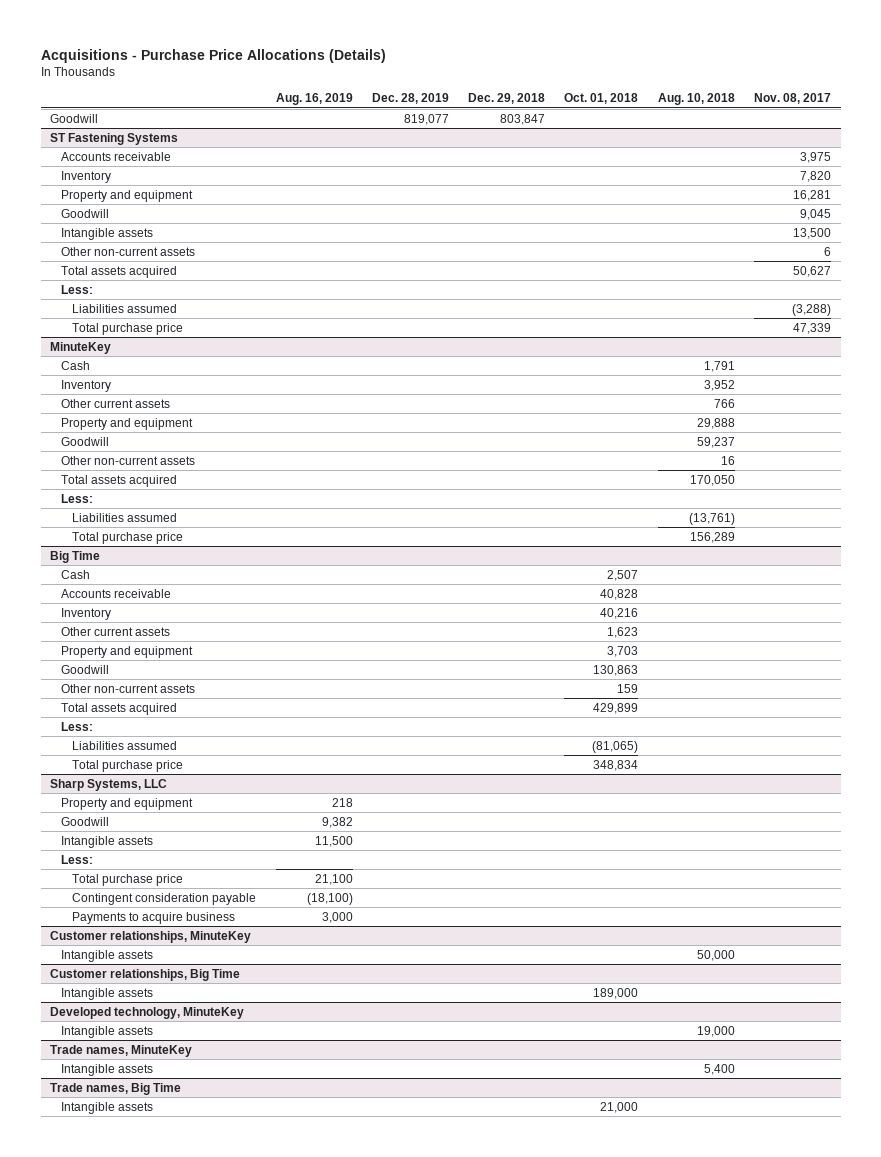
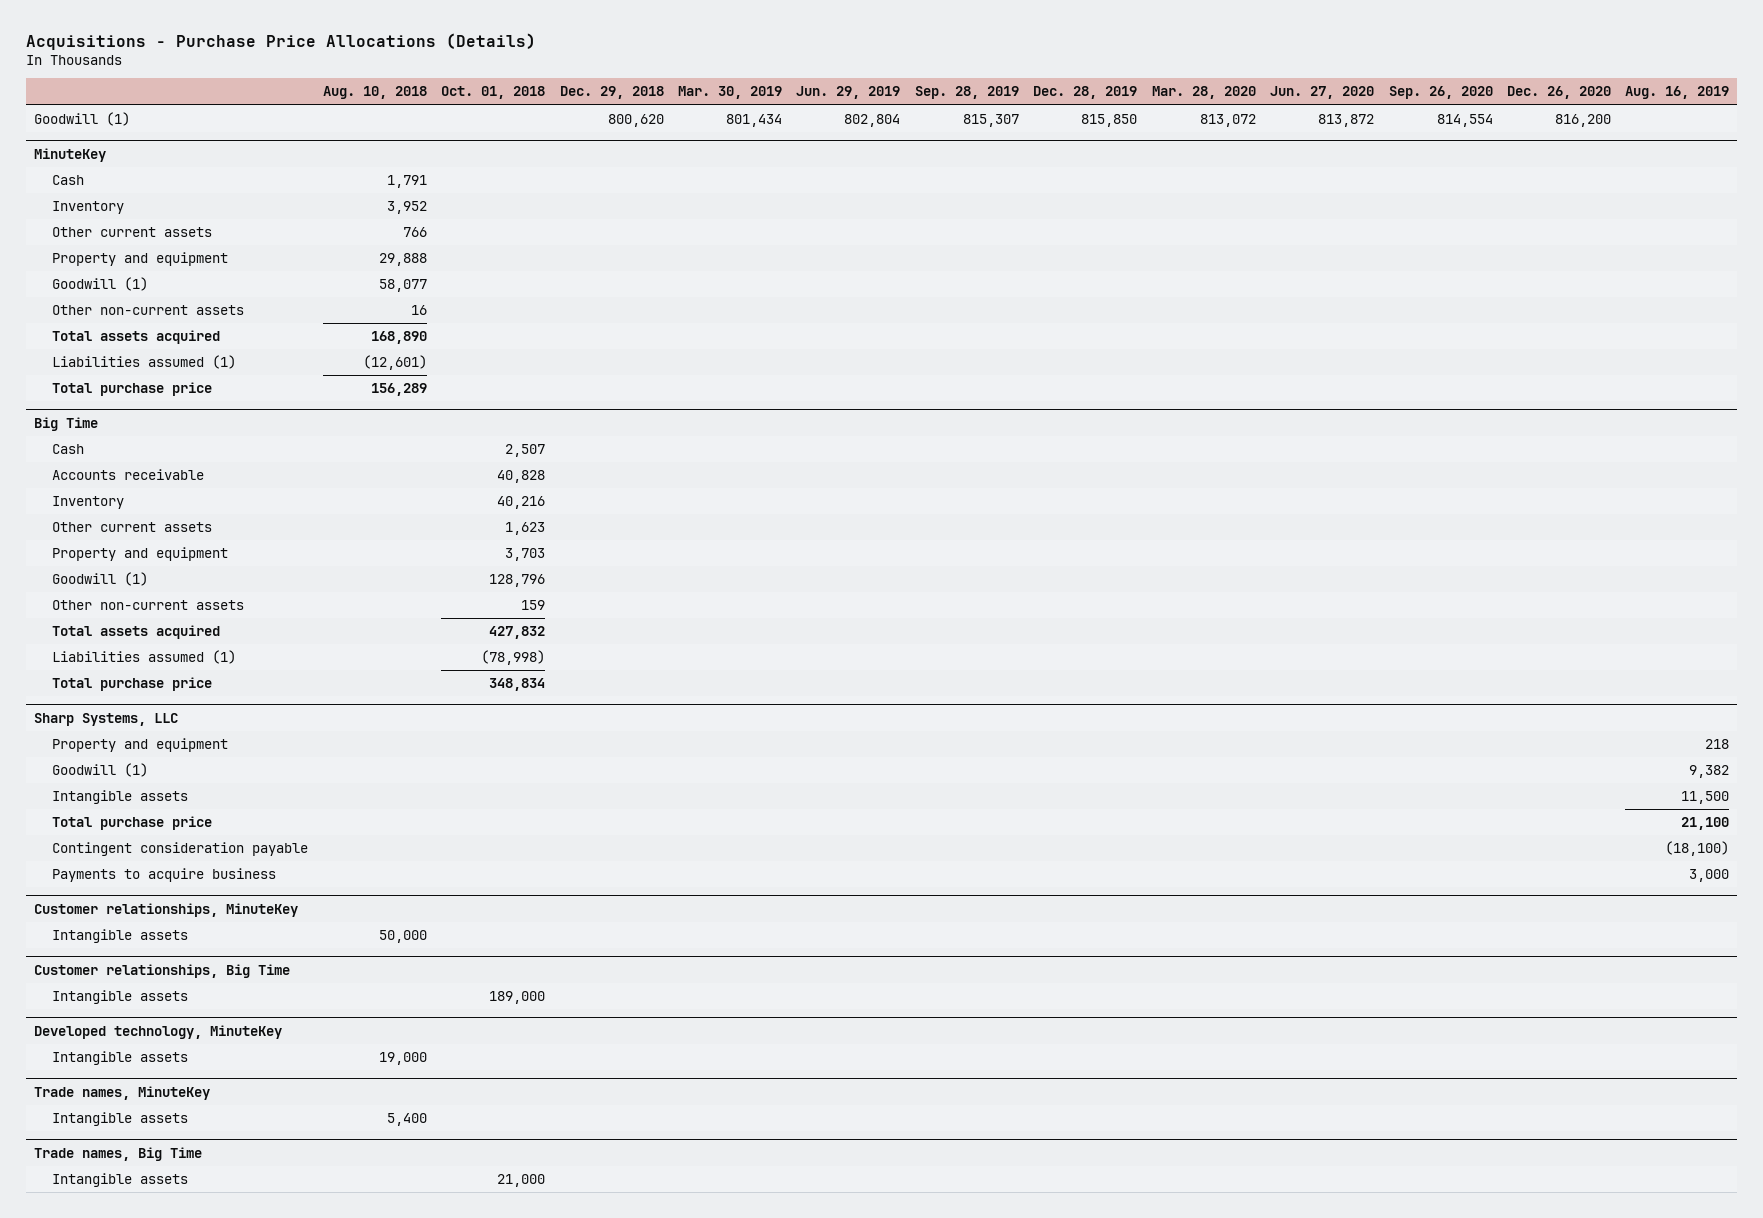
[753,93,831,105] Nov. 08, 2017 -> none
none -> [678,86,783,100] Mar. 30, 2019
none -> [796,86,901,100] Jun. 29, 2019
none -> [914,86,1019,100] Sep. 28, 2019
none -> [1151,86,1256,100] Mar. 28, 2020
none -> [1270,86,1375,100] Jun. 27, 2020
none -> [1388,86,1493,100] Sep. 26, 2020
none -> [1506,86,1611,100] Dec. 26, 2020
[50,132,179,145] ST Fastening Systems -> none
[61,151,172,161] Accounts receivable -> none
[61,170,112,183] Inventory -> none
[61,189,194,202] Property and equipment -> none
[61,208,110,218] Goodwill -> none
[61,227,154,240] Intangible assets -> none
[61,246,196,256] Other non-current assets -> none
[61,265,178,278] Total assets acquired -> none
[61,284,94,294] Less: -> none
[72,303,178,313] Liabilities assumed -> none
[72,322,184,335] Total purchase price -> none
[50,113,99,123] Goodwill -> [33,112,130,127] Goodwill (1)
[403,113,449,125] 819,077 -> [1081,114,1138,128] 815,850
[500,113,546,125] 803,847 -> [607,114,664,128] 800,620
[61,436,110,446] Goodwill -> [52,277,149,292] Goodwill (1)
[696,436,735,448] 59,237 -> [378,279,427,293] 58,077
[61,493,94,503] Less: -> none
[689,474,735,486] 170,050 -> [370,331,427,345] 168,890
[72,512,178,522] Liabilities assumed -> [52,355,237,370] Liabilities assumed (1)
[688,512,735,525] (13,761) -> [362,355,427,371] (12,601)
[61,664,110,674] Goodwill -> [52,572,149,587] Goodwill (1)
[593,664,639,676] 130,863 -> [489,574,546,588] 128,796
[61,721,94,731] Less: -> none
[593,702,639,714] 429,899 -> [489,626,546,640] 427,832
[72,740,178,750] Liabilities assumed -> [52,650,237,665] Liabilities assumed (1)
[592,740,639,753] (81,065) -> [481,650,546,666] (78,998)
[61,816,110,826] Goodwill -> [52,763,149,778] Goodwill (1)
[61,854,94,864] Less: -> none

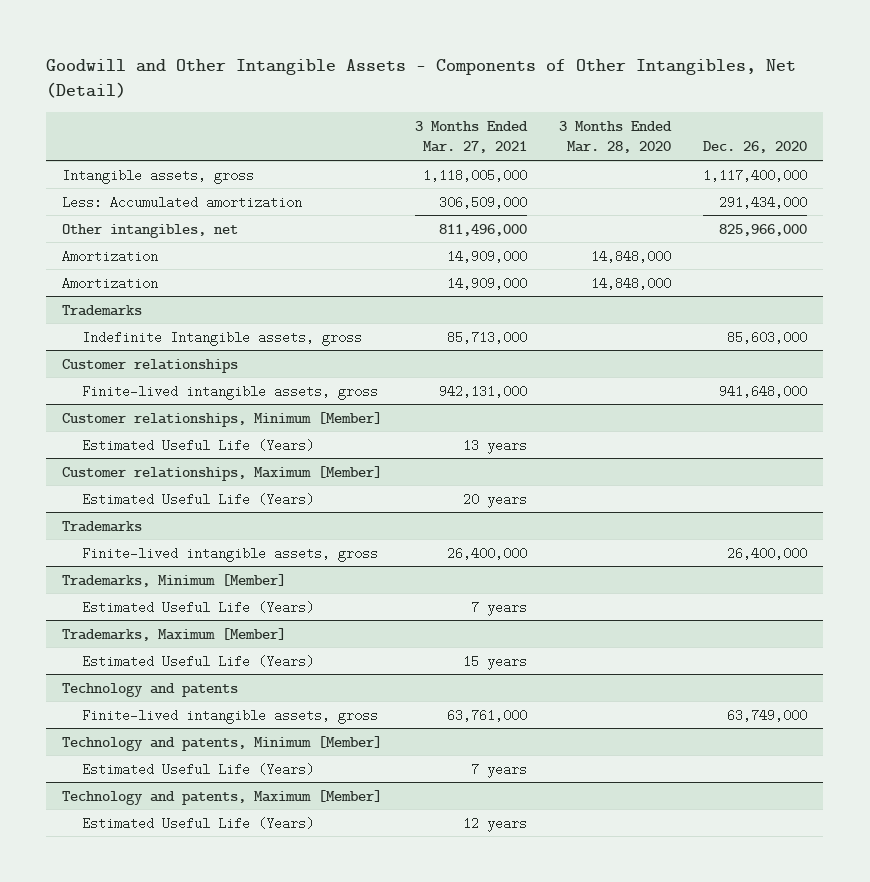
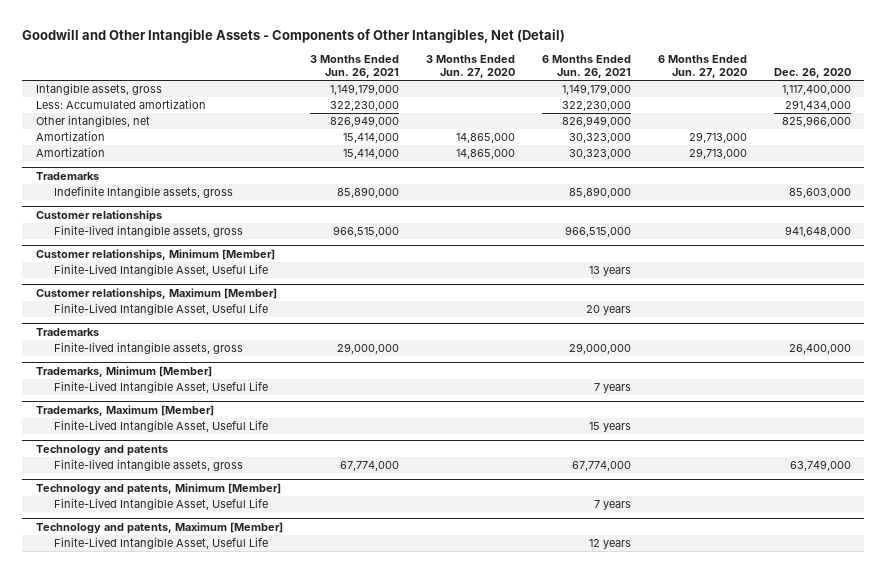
[414,120,528,154] 3 Months Ended Mar. 27, 2021 -> none
[558,120,672,154] 3 Months Ended Mar. 28, 2020 -> none
none -> [309,55,399,79] 3 Months Ended Jun. 26, 2021
none -> [425,55,515,79] 3 Months Ended Jun. 27, 2020
none -> [541,55,631,79] 6 Months Ended Jun. 26, 2021
none -> [657,55,747,79] 6 Months Ended Jun. 27, 2020
[81,438,314,452] Estimated Useful Life (Years) -> [53,264,268,277] Finite-Lived Intangible Asset, Useful Life
[81,492,314,506] Estimated Useful Life (Years) -> [53,303,268,316] Finite-Lived Intangible Asset, Useful Life
[81,600,314,614] Estimated Useful Life (Years) -> [53,381,268,394] Finite-Lived Intangible Asset, Useful Life
[81,654,314,668] Estimated Useful Life (Years) -> [53,420,268,433] Finite-Lived Intangible Asset, Useful Life
[81,762,314,776] Estimated Useful Life (Years) -> [53,498,268,511] Finite-Lived Intangible Asset, Useful Life
[81,816,314,830] Estimated Useful Life (Years) -> [53,537,268,550] Finite-Lived Intangible Asset, Useful Life

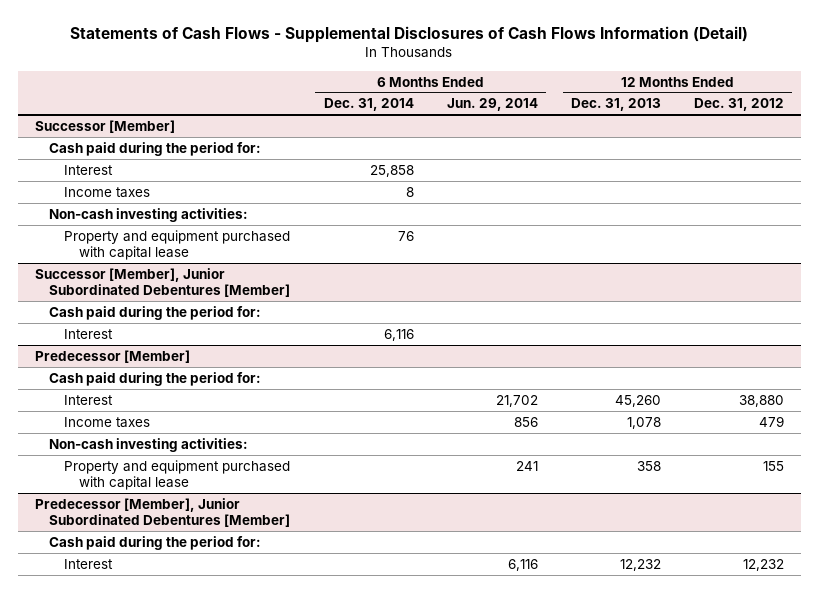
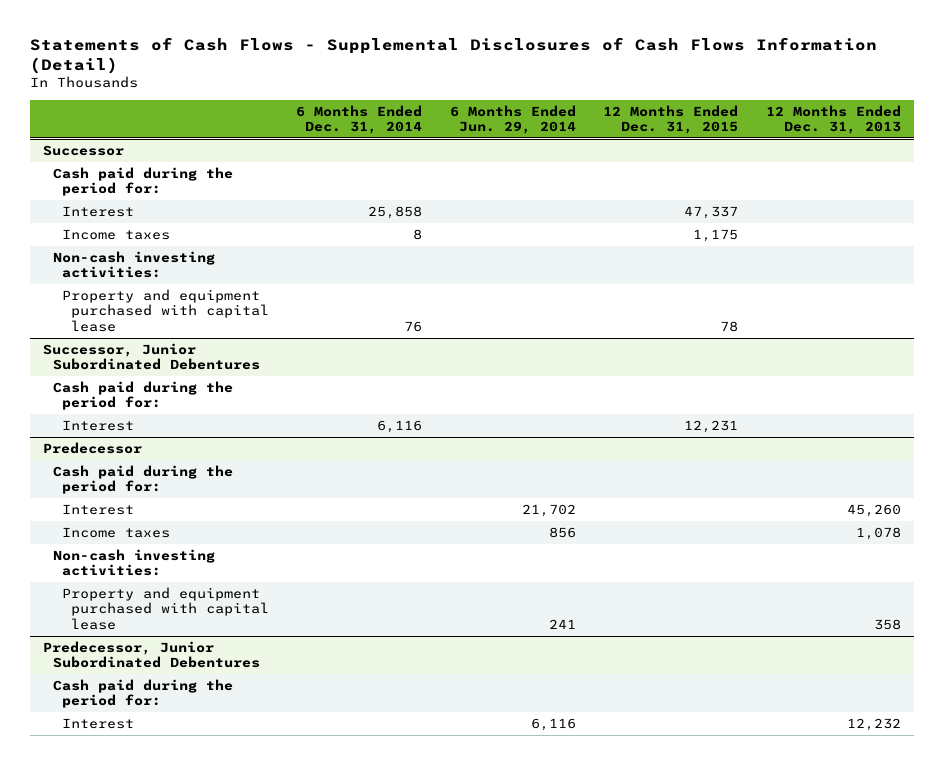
[694,98,785,112] Dec. 31, 2012 -> none
none -> [603,104,739,134] 12 Months Ended Dec. 31, 2015
[34,119,175,133] Successor [Member] -> [43,144,125,156] Successor
[34,267,291,298] Successor [Member], Junior Subordinated Debentures [Member] -> [43,342,260,371] Successor, Junior Subordinated Debentures
[34,349,190,363] Predecessor [Member] -> [43,441,143,454] Predecessor
[34,497,291,528] Predecessor [Member], Junior Subordinated Debentures [Member] -> [43,640,260,669] Predecessor, Junior Subordinated Debentures

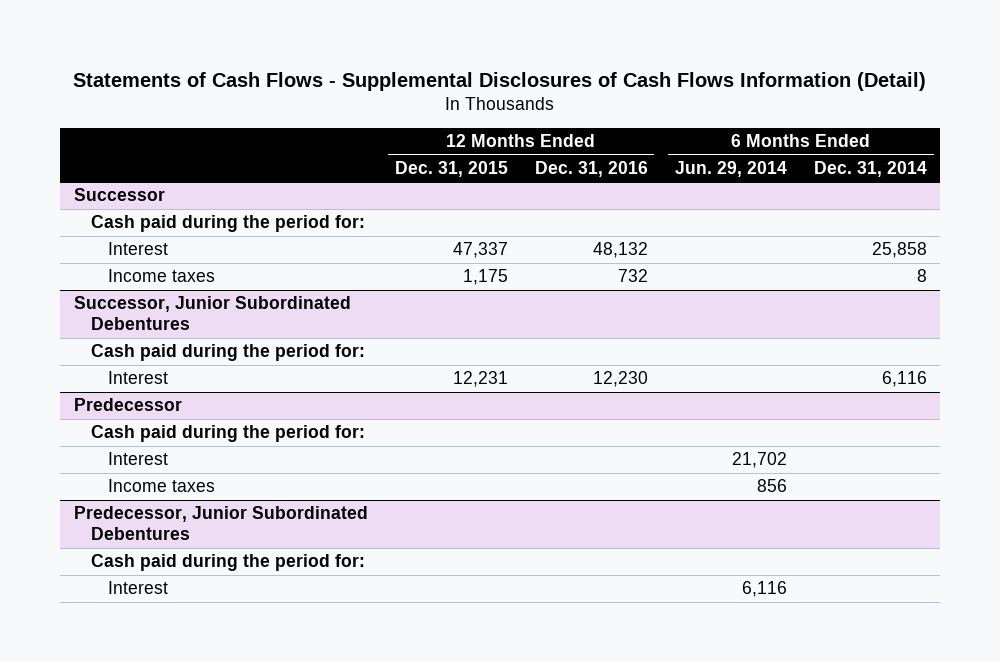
[765,104,901,134] 12 Months Ended Dec. 31, 2013 -> none
none -> [534,160,648,177] Dec. 31, 2016
[52,250,215,279] Non-cash investing activities: -> none
[61,288,270,332] Property and equipment purchased with capital lease -> none
[52,548,215,577] Non-cash investing activities: -> none
[61,586,270,630] Property and equipment purchased with capital lease -> none

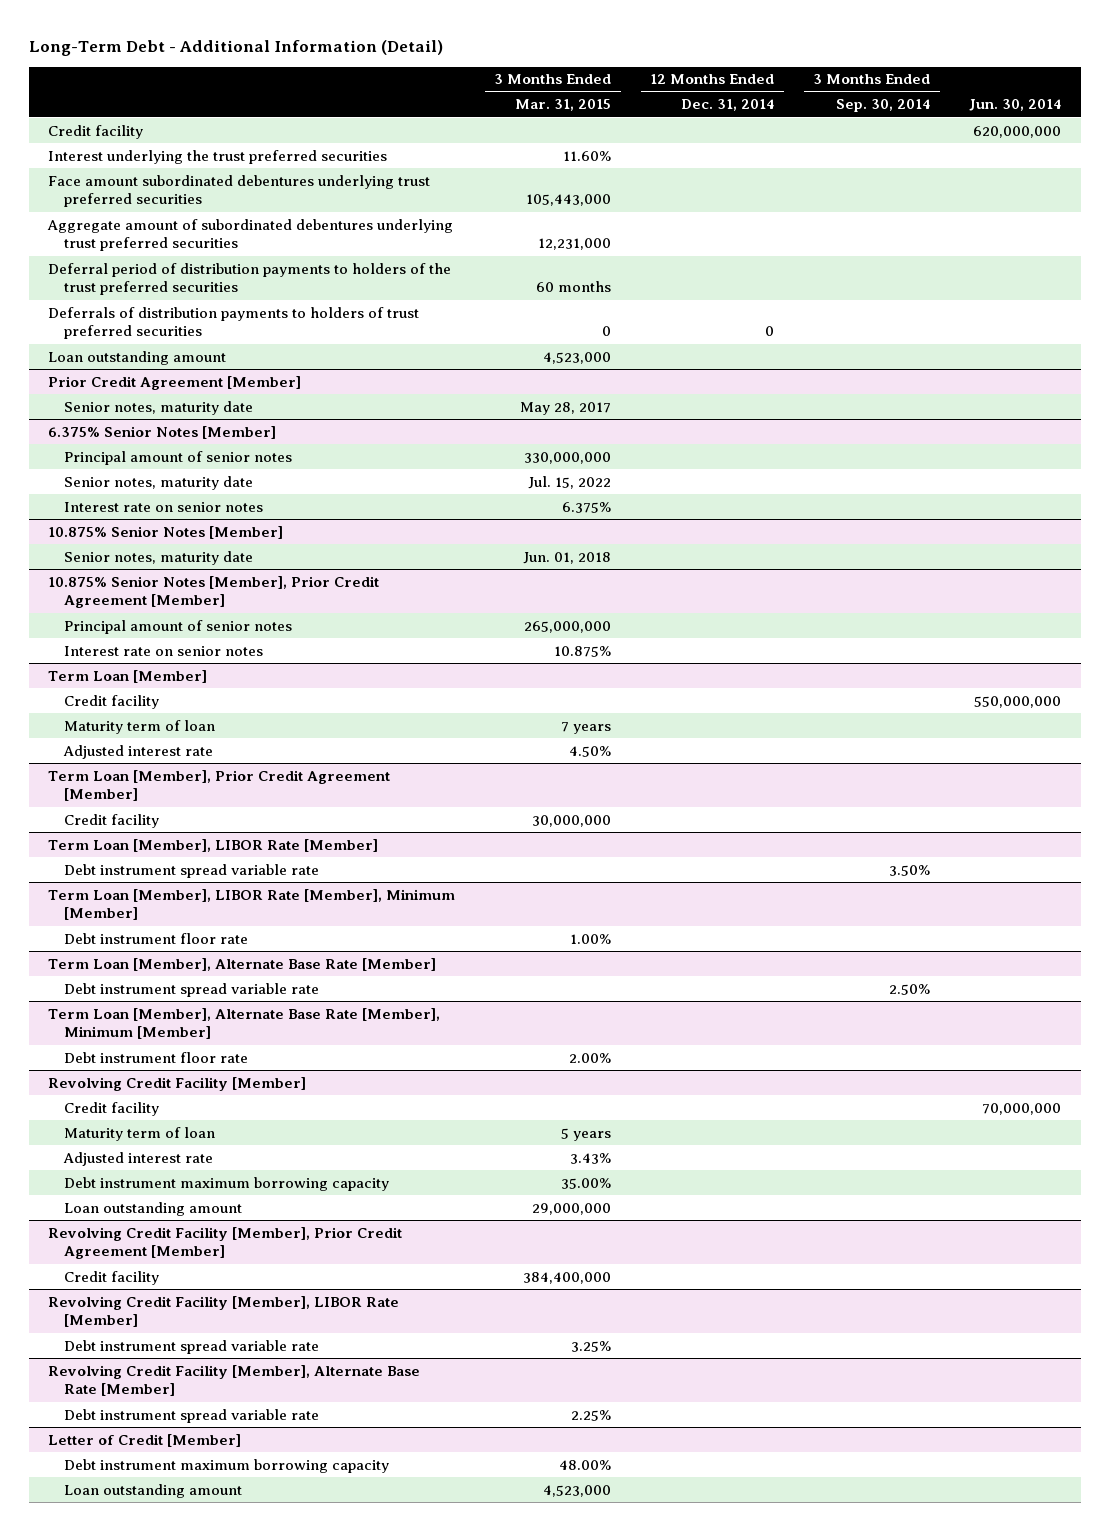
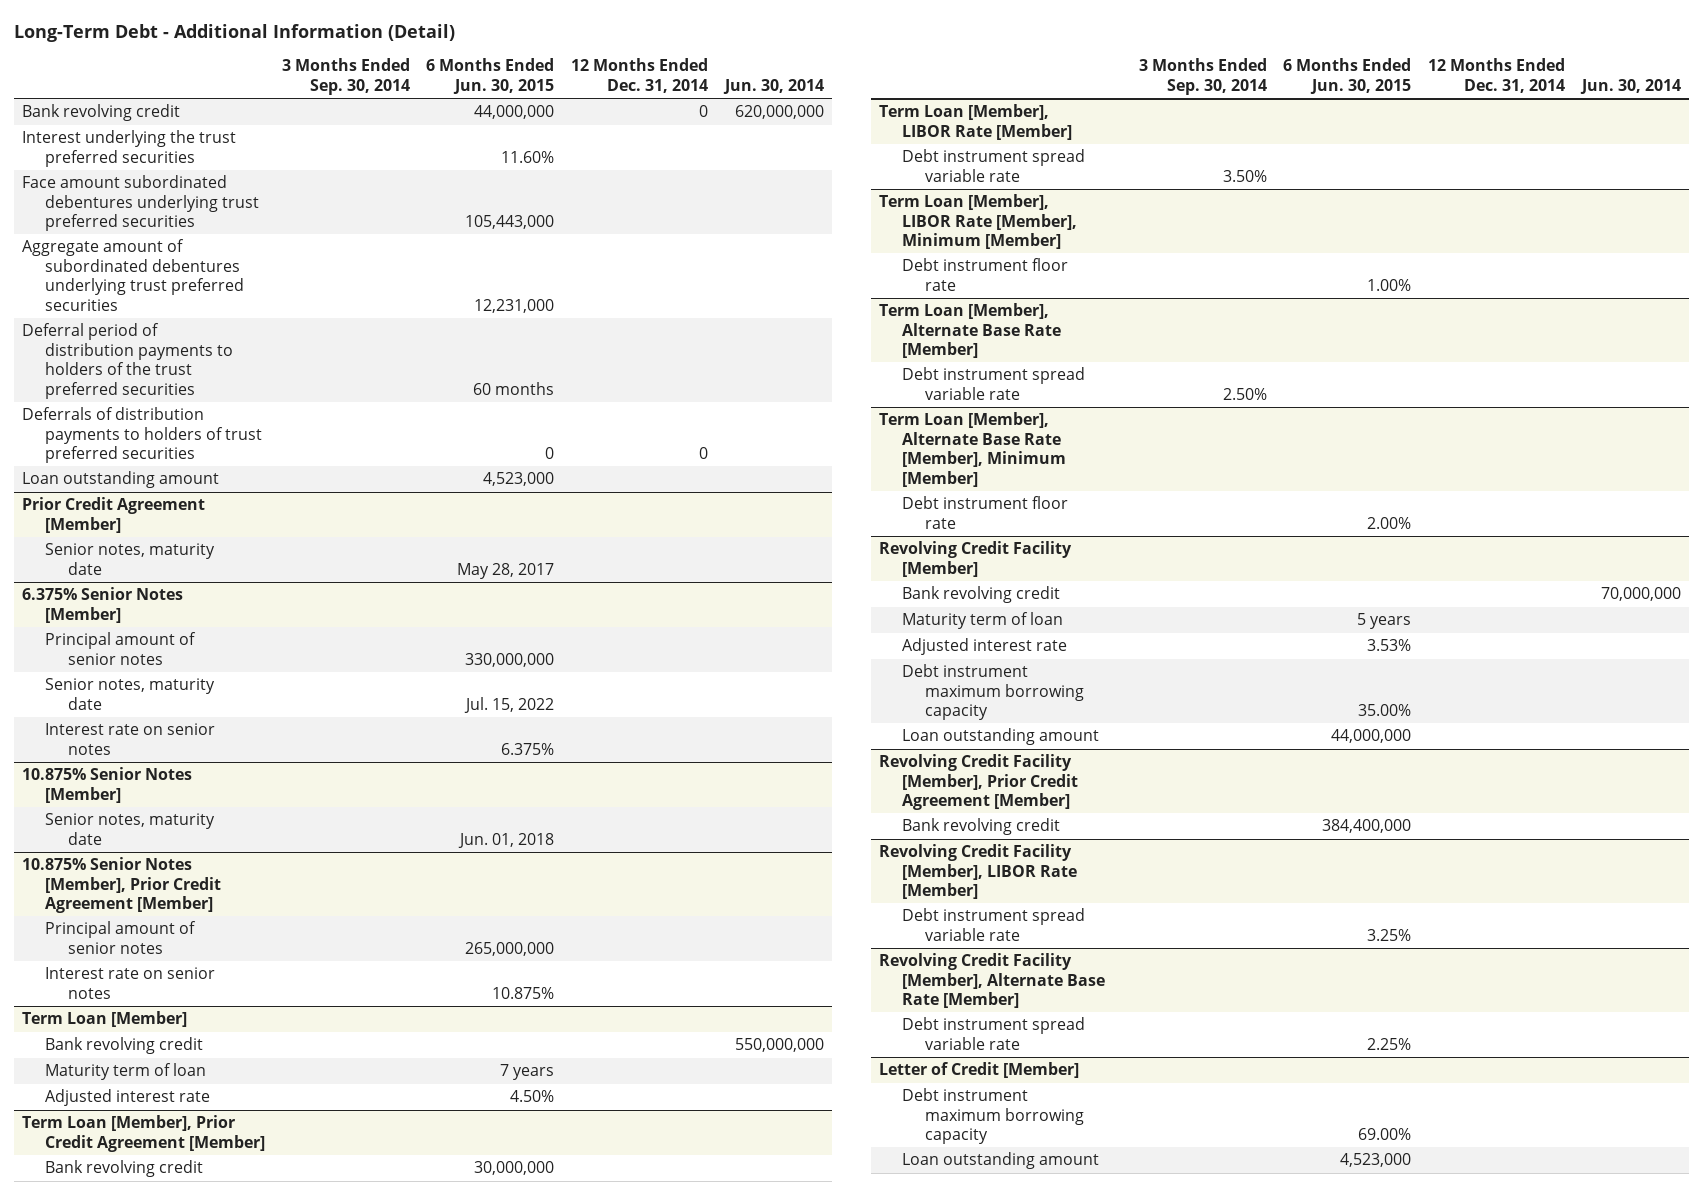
[515,99,612,112] Mar. 31, 2015 -> none
none -> [426,58,555,94] 6 Months Ended Jun. 30, 2015
[48,124,144,139] Credit facility -> none
none -> [21,104,180,122] Bank revolving credit
[64,694,160,709] Credit facility -> none
none -> [44,1037,203,1055] Bank revolving credit
[64,813,160,828] Credit facility -> none
none -> [44,1160,203,1178] Bank revolving credit
[64,1101,160,1116] Credit facility -> none
none -> [902,586,1061,604] Bank revolving credit
[64,1270,160,1285] Credit facility -> none
none -> [902,818,1061,836] Bank revolving credit

